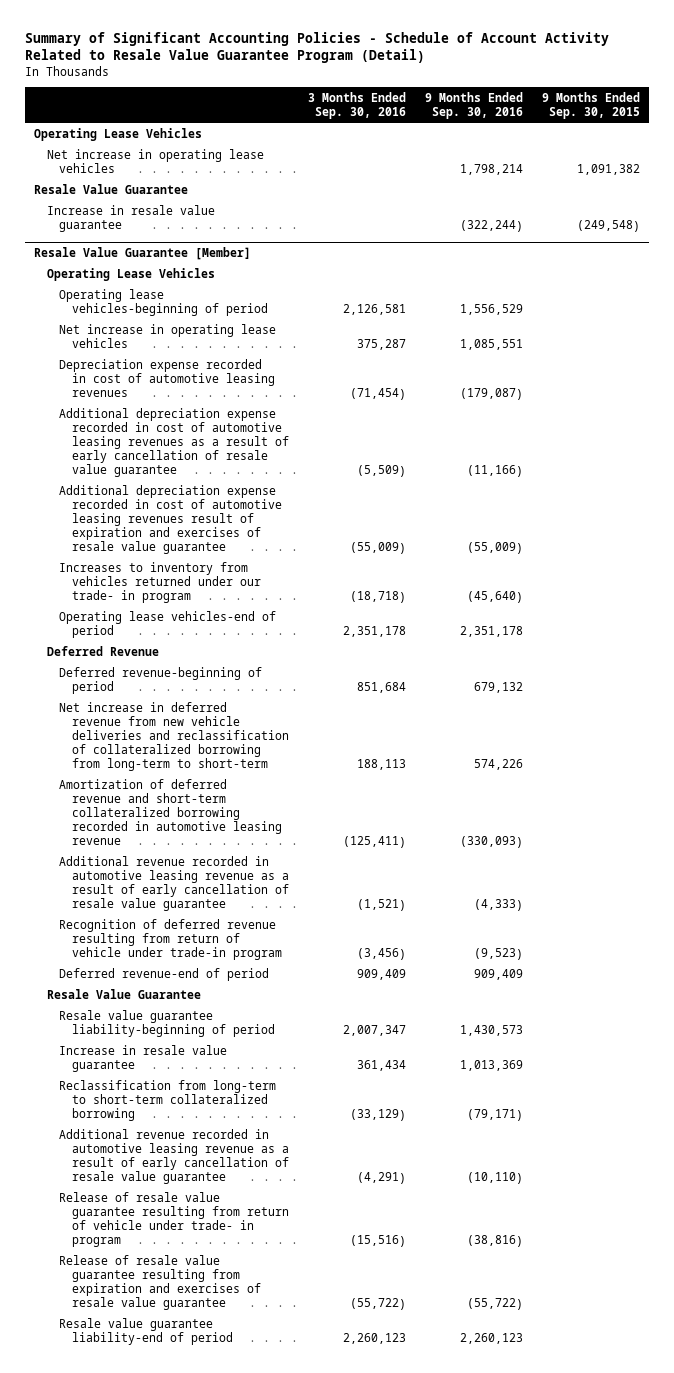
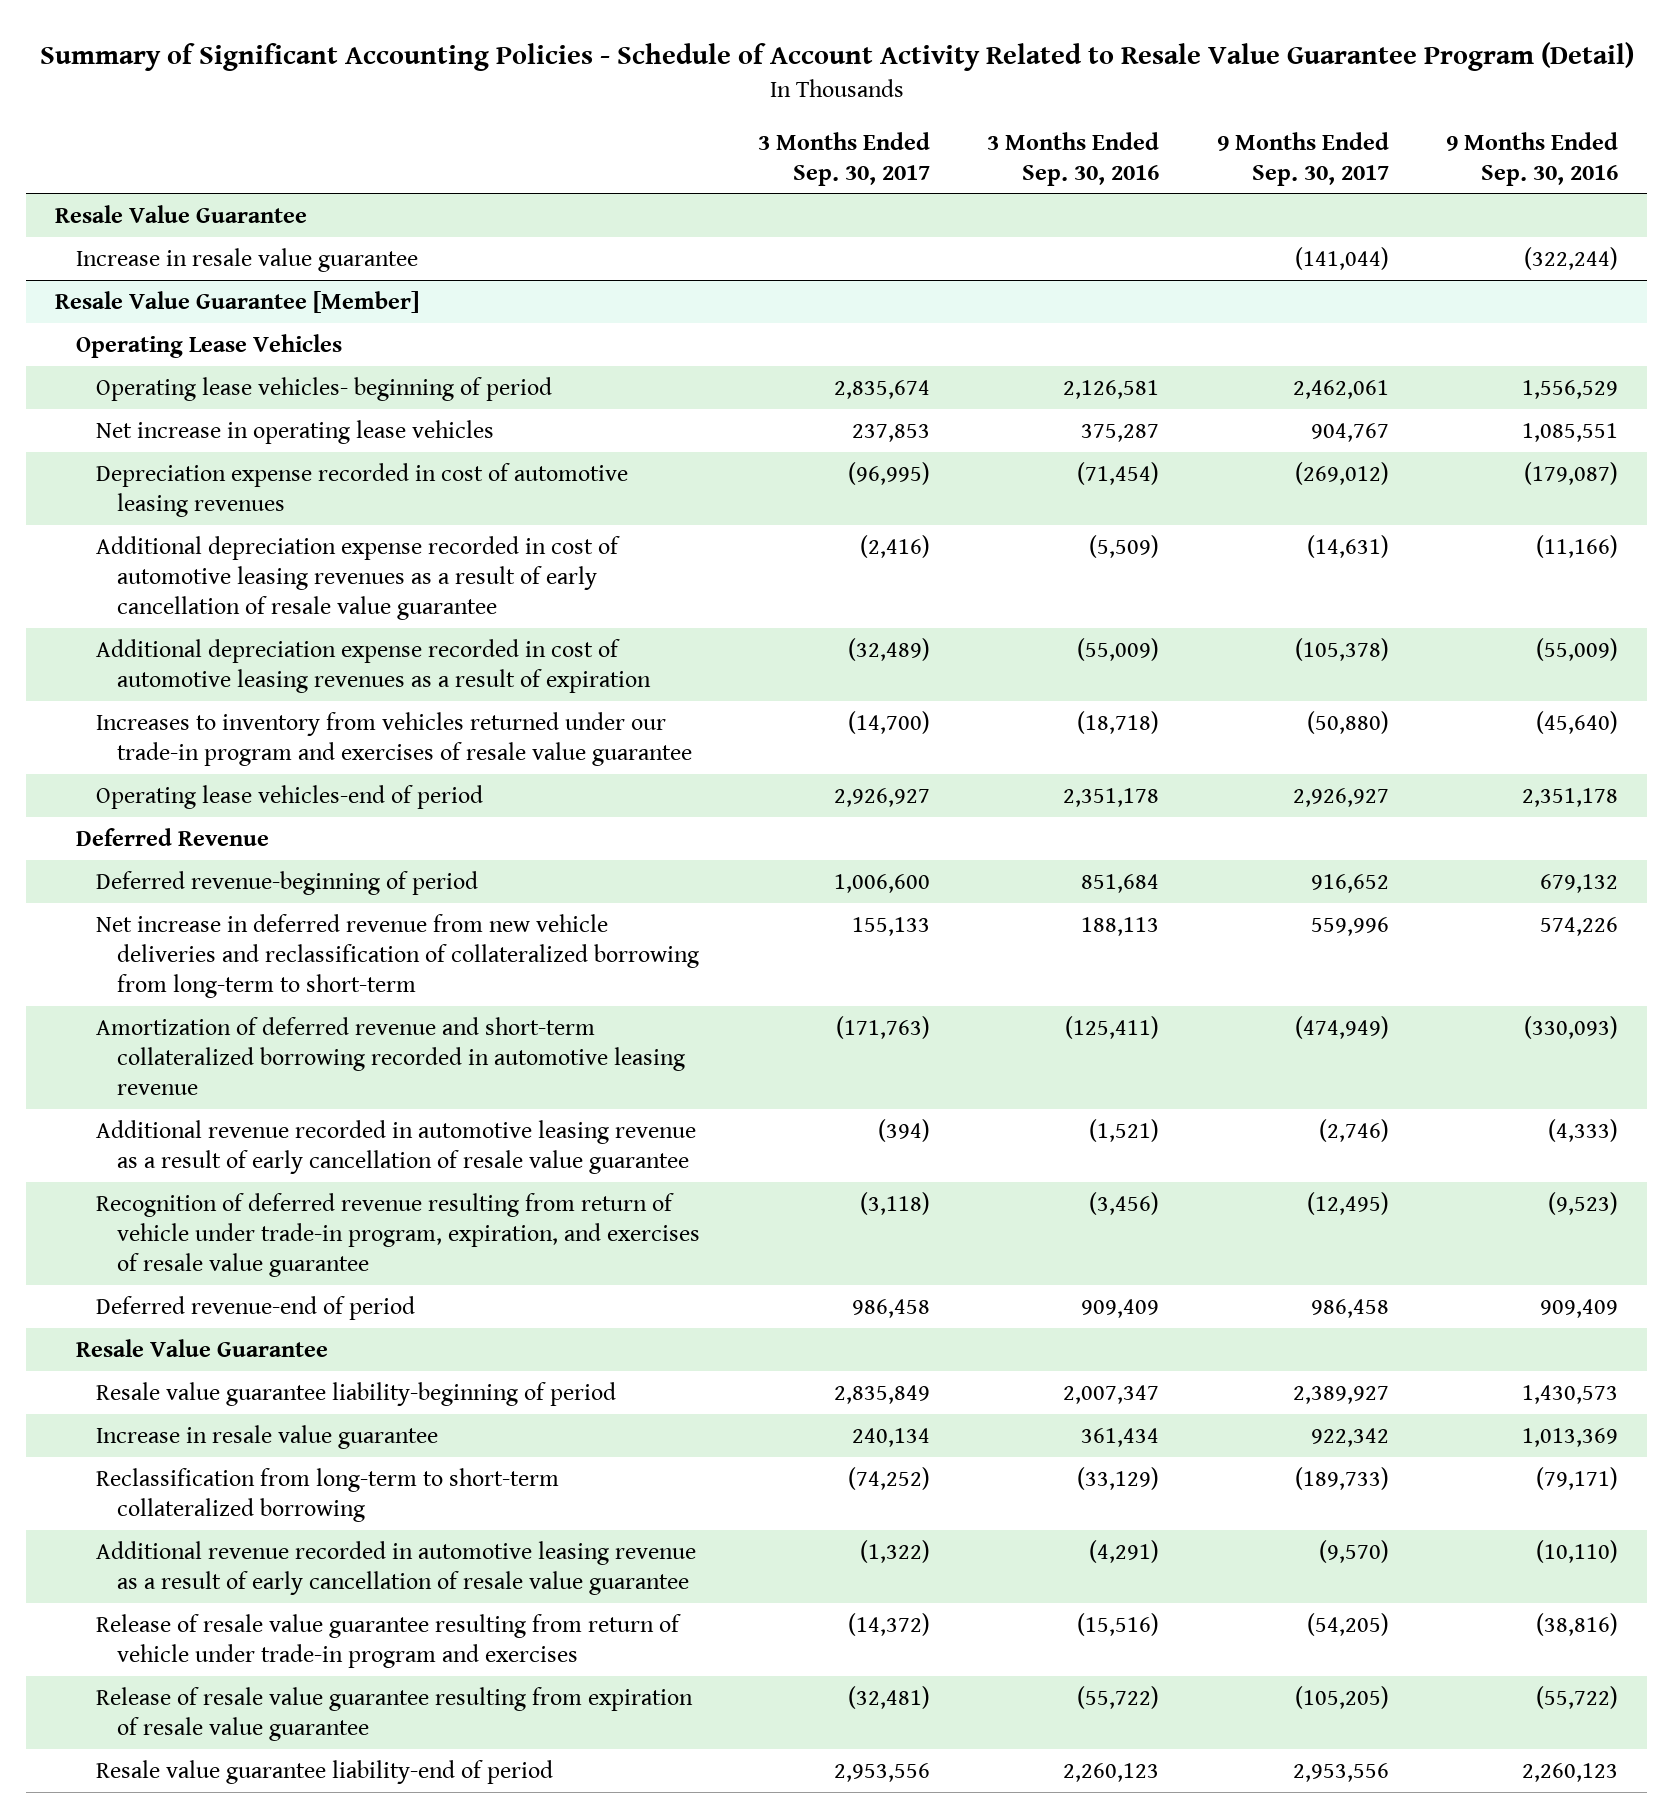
[541,92,640,120] 9 Months Ended Sep. 30, 2015 -> none
none -> [757,131,930,186] 3 Months Ended Sep. 30, 2017
none -> [1216,131,1389,186] 9 Months Ended Sep. 30, 2017
[34,127,203,141] Operating Lease Vehicles -> none
[46,148,264,173] Net increase in operating lease vehicles -> none
[59,288,268,316] Operating lease vehicles-beginning of period -> [96,376,553,401] Operating lease vehicles- beginning of period
[59,484,282,555] Additional depreciation expense recorded in cost of automotive leasing revenues result of expiration and exercises of resale value guarantee -> [96,638,651,693] Additional depreciation expense recorded in cost of automotive leasing revenues as a result of expiration
[59,561,261,603] Increases to inventory from vehicles returned under our trade- in program -> [96,711,692,766] Increases to inventory from vehicles returned under our trade-in program and exercises of resale value guarantee
[59,918,282,960] Recognition of deferred revenue resulting from return of vehicle under trade-in program -> [96,1192,700,1277] Recognition of deferred revenue resulting from return of vehicle under trade-in program, expiration, and exercises of resale value guarantee
[59,1191,289,1247] Release of resale value guarantee resulting from return of vehicle under trade- in program -> [96,1613,682,1668] Release of resale value guarantee resulting from return of vehicle under trade-in program and exercises
[59,1254,261,1310] Release of resale value guarantee resulting from expiration and exercises of resale value guarantee -> [96,1686,694,1741] Release of resale value guarantee resulting from expiration of resale value guarantee

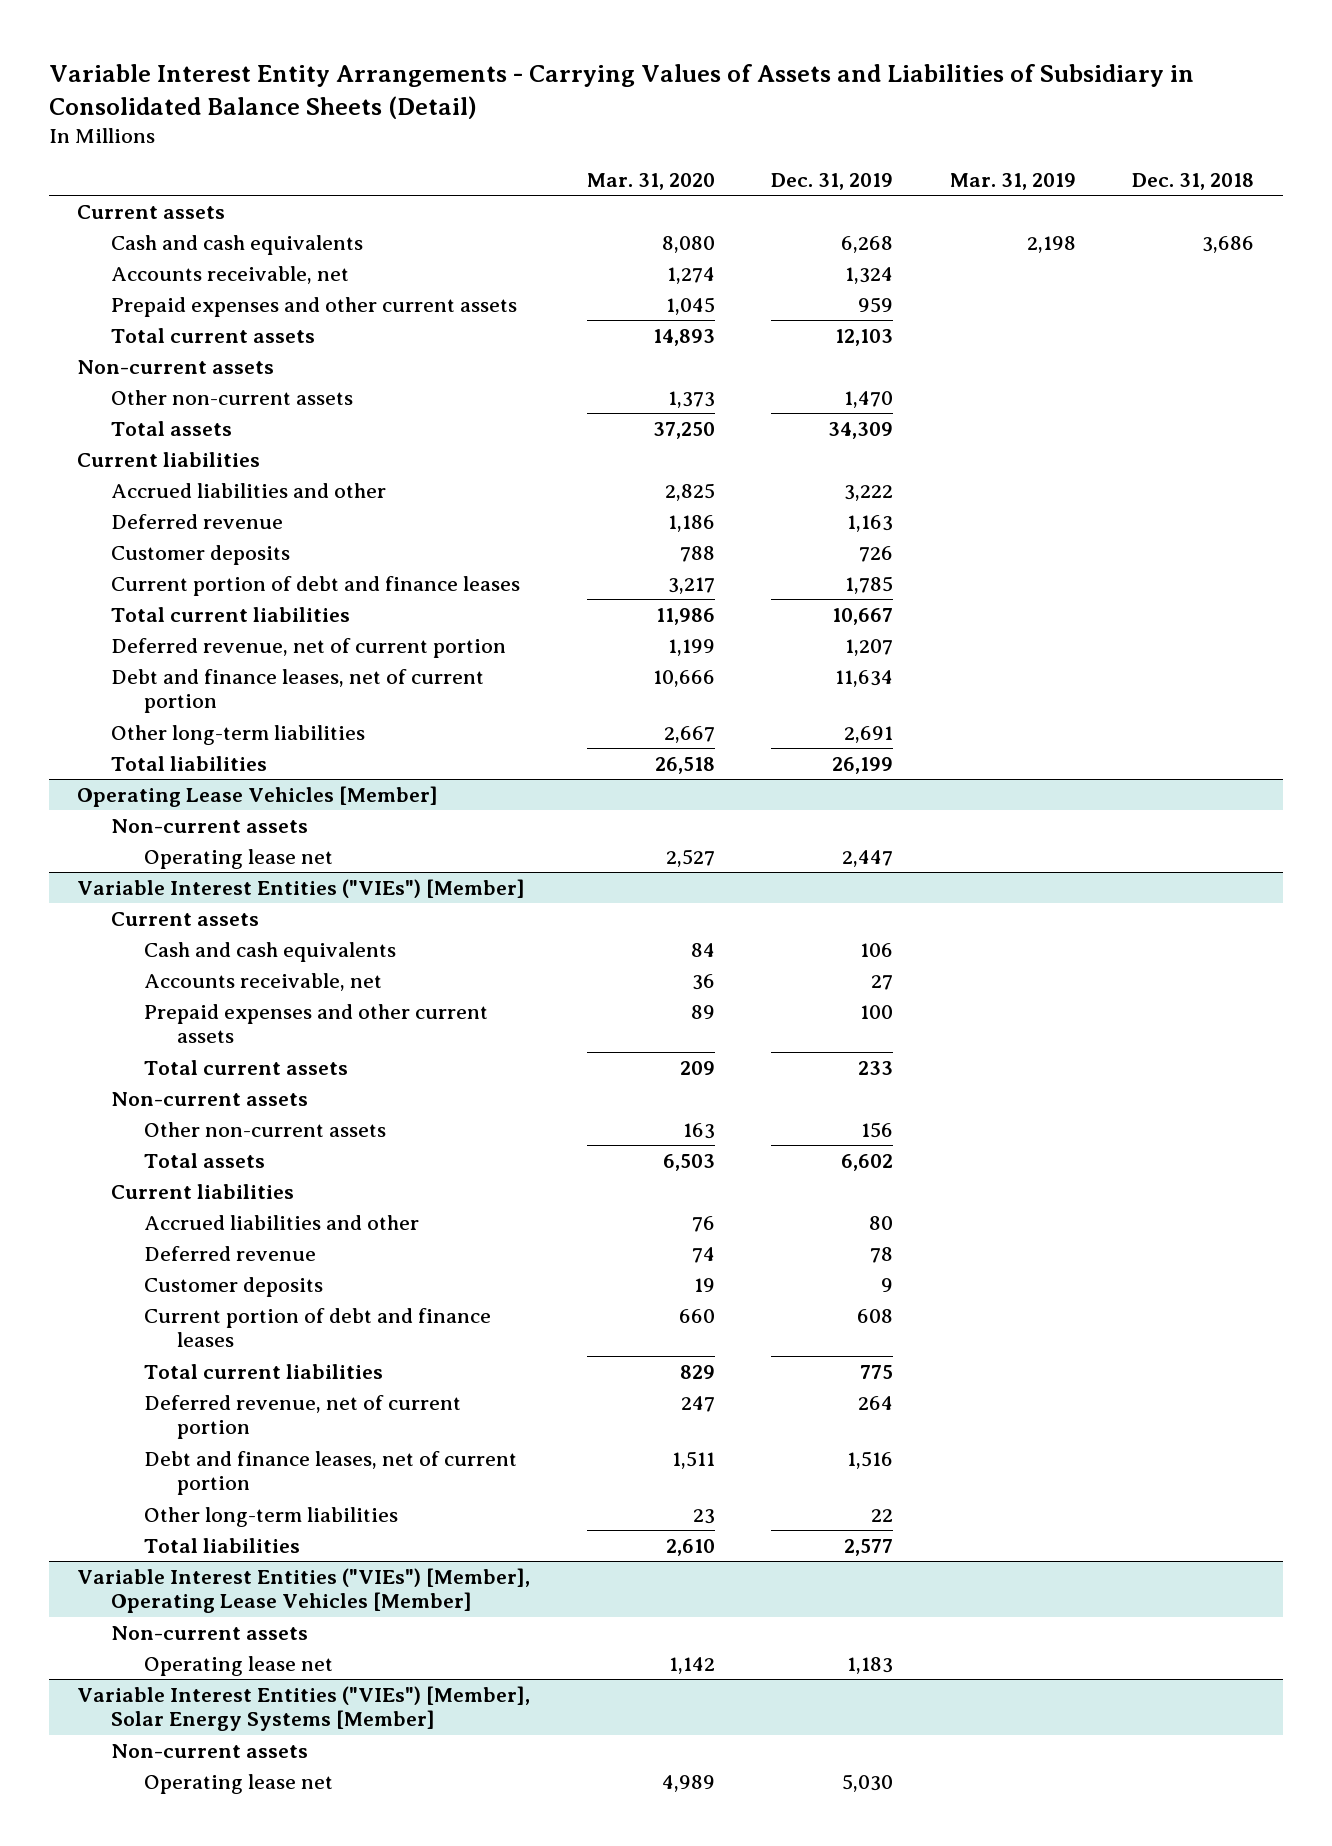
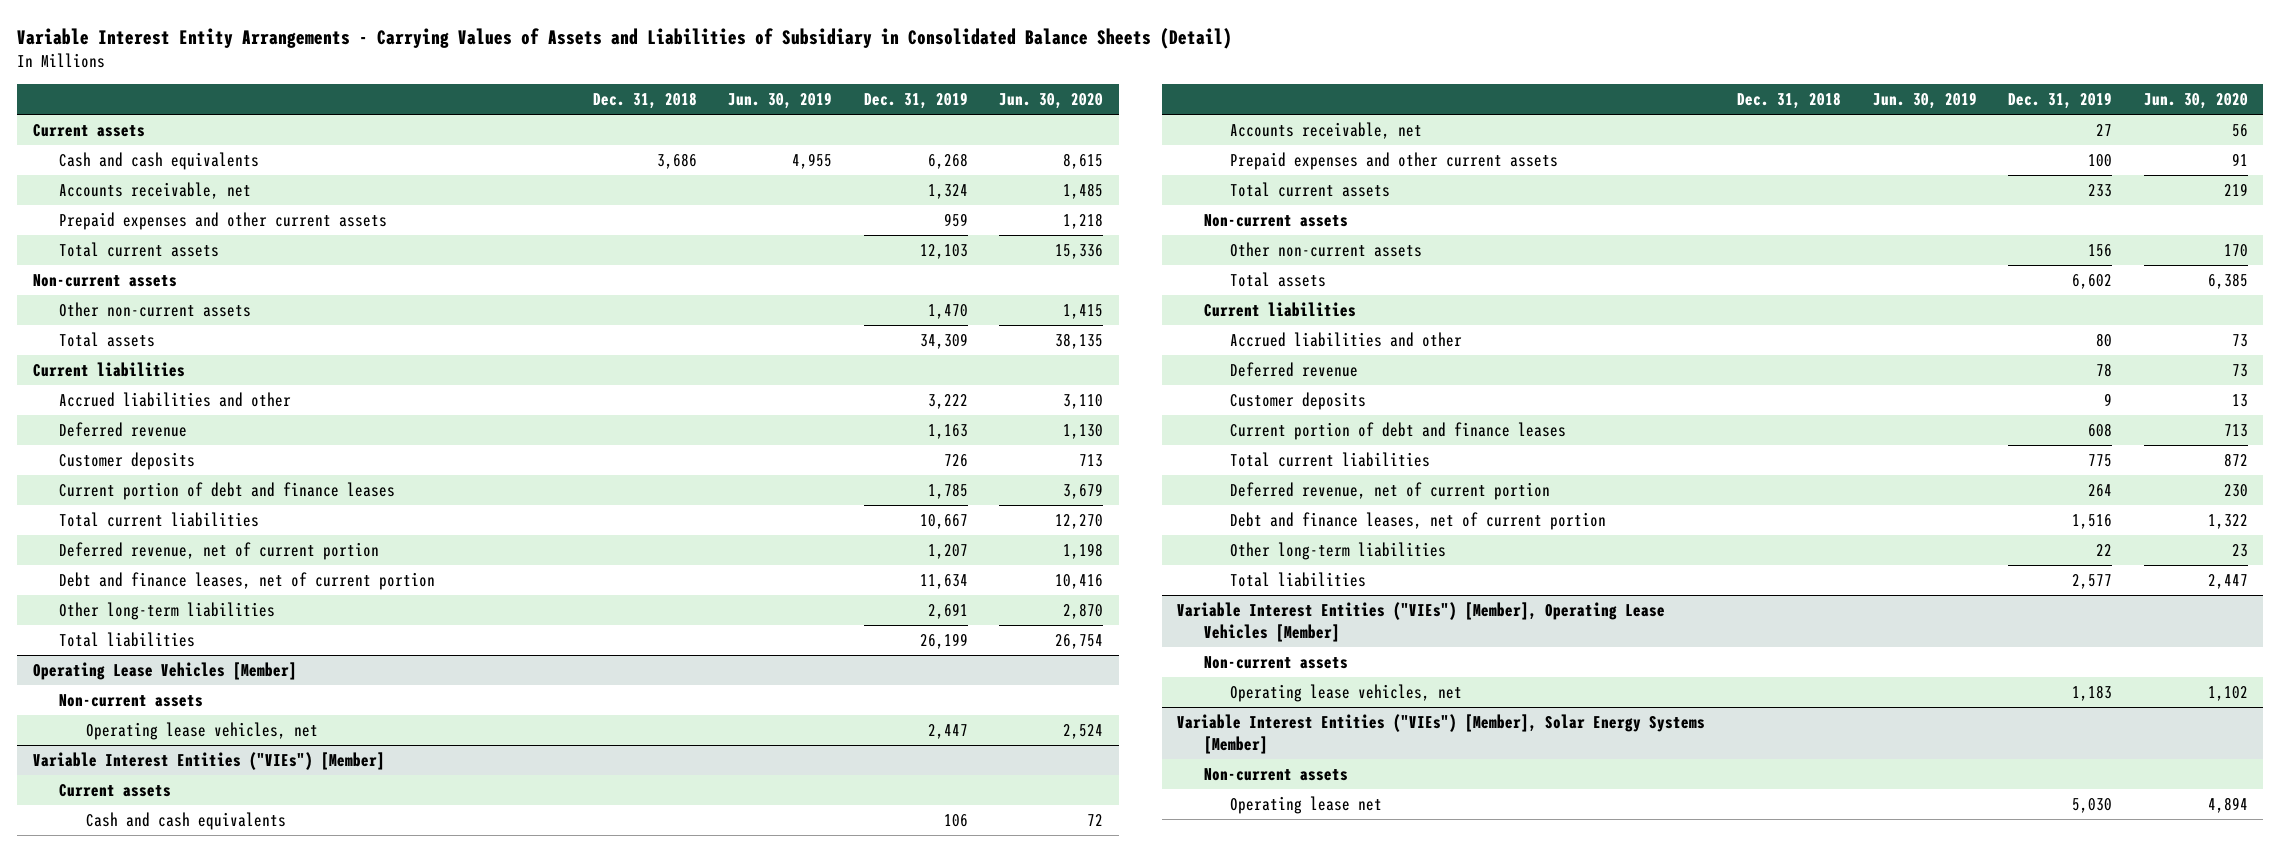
[586,173,715,191] Mar. 31, 2020 -> none
[949,173,1076,191] Mar. 31, 2019 -> none
none -> [728,91,833,109] Jun. 30, 2019
none -> [999,92,1104,109] Jun. 30, 2020
[143,848,333,869] Operating lease net -> [85,722,318,741] Operating lease vehicles, net
[143,1655,333,1676] Operating lease net -> [1229,684,1462,703] Operating lease vehicles, net

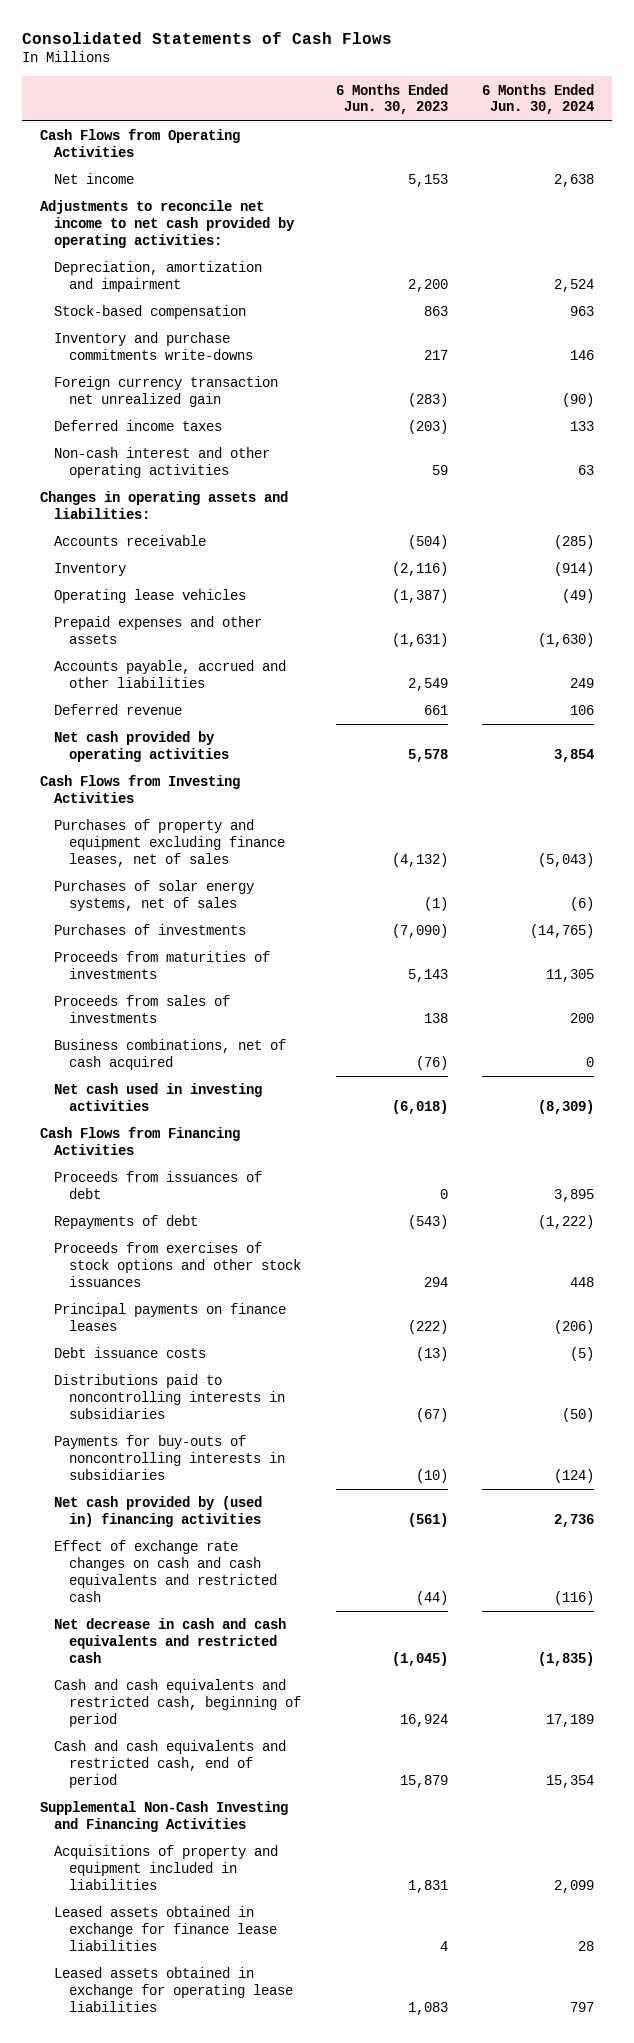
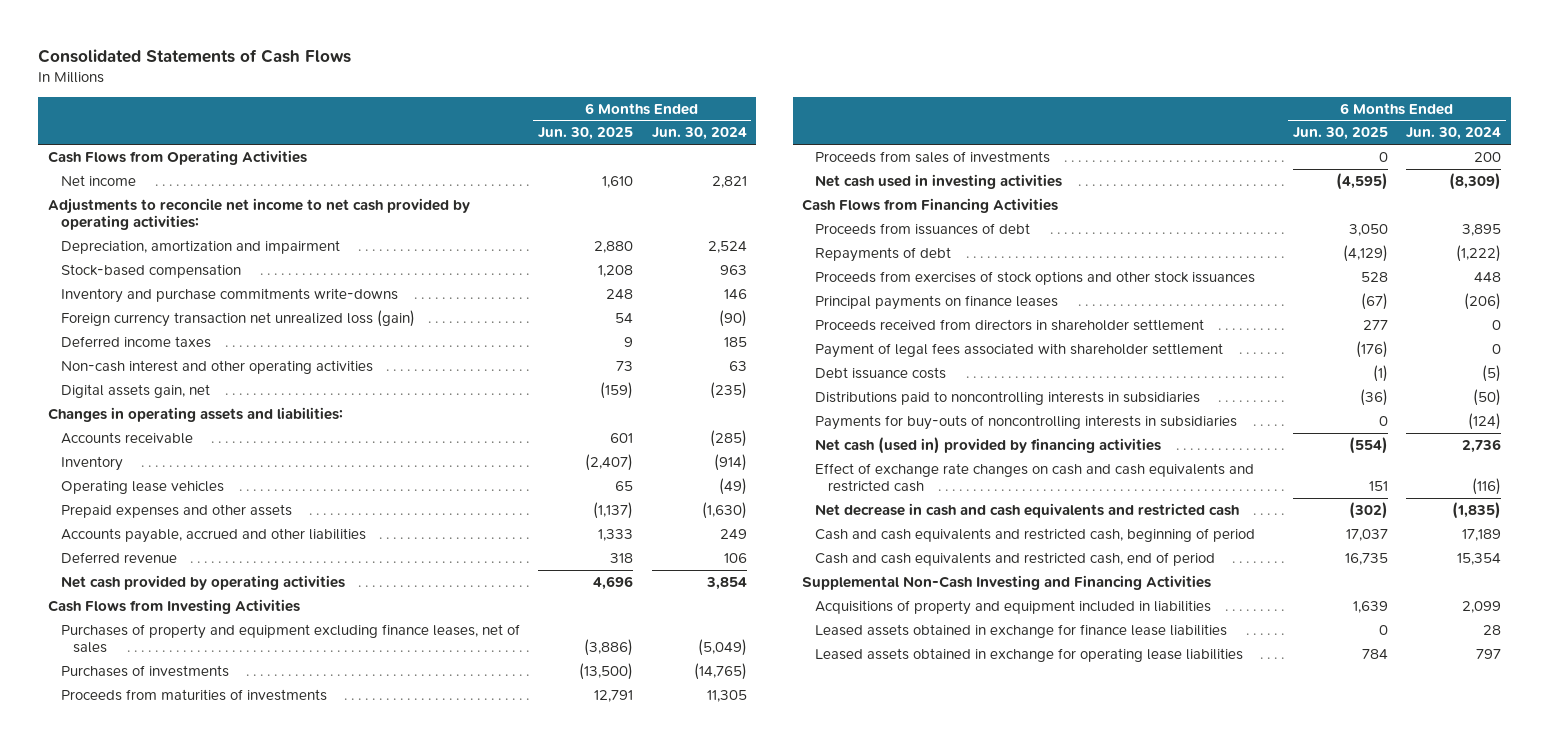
[335,83,448,115] 6 Months Ended Jun. 30, 2023 -> none
none -> [538,127,634,141] Jun. 30, 2025
[554,174,595,188] 2,638 -> [711,175,747,188] 2,821
[54,376,279,408] Foreign currency transaction net unrealized gain -> [60,309,415,327] Foreign currency transaction net unrealized loss (gain)
[570,421,595,432] 133 -> [723,336,747,347] 185
none -> [60,383,210,398] Digital assets gain, net
[54,880,255,912] Purchases of solar energy systems, net of sales -> none
[538,853,595,868] (5,043) -> [697,639,747,657] (5,049)
[54,1039,287,1071] Business combinations, net of cash acquired -> none
none -> [815,318,1205,331] Proceeds received from directors in shareholder settlement
none -> [815,342,1224,358] Payment of legal fees associated with shareholder settlement
[54,1496,263,1528] Net cash provided by (used in) financing activities -> [815,436,1162,454] Net cash (used in) provided by financing activities

